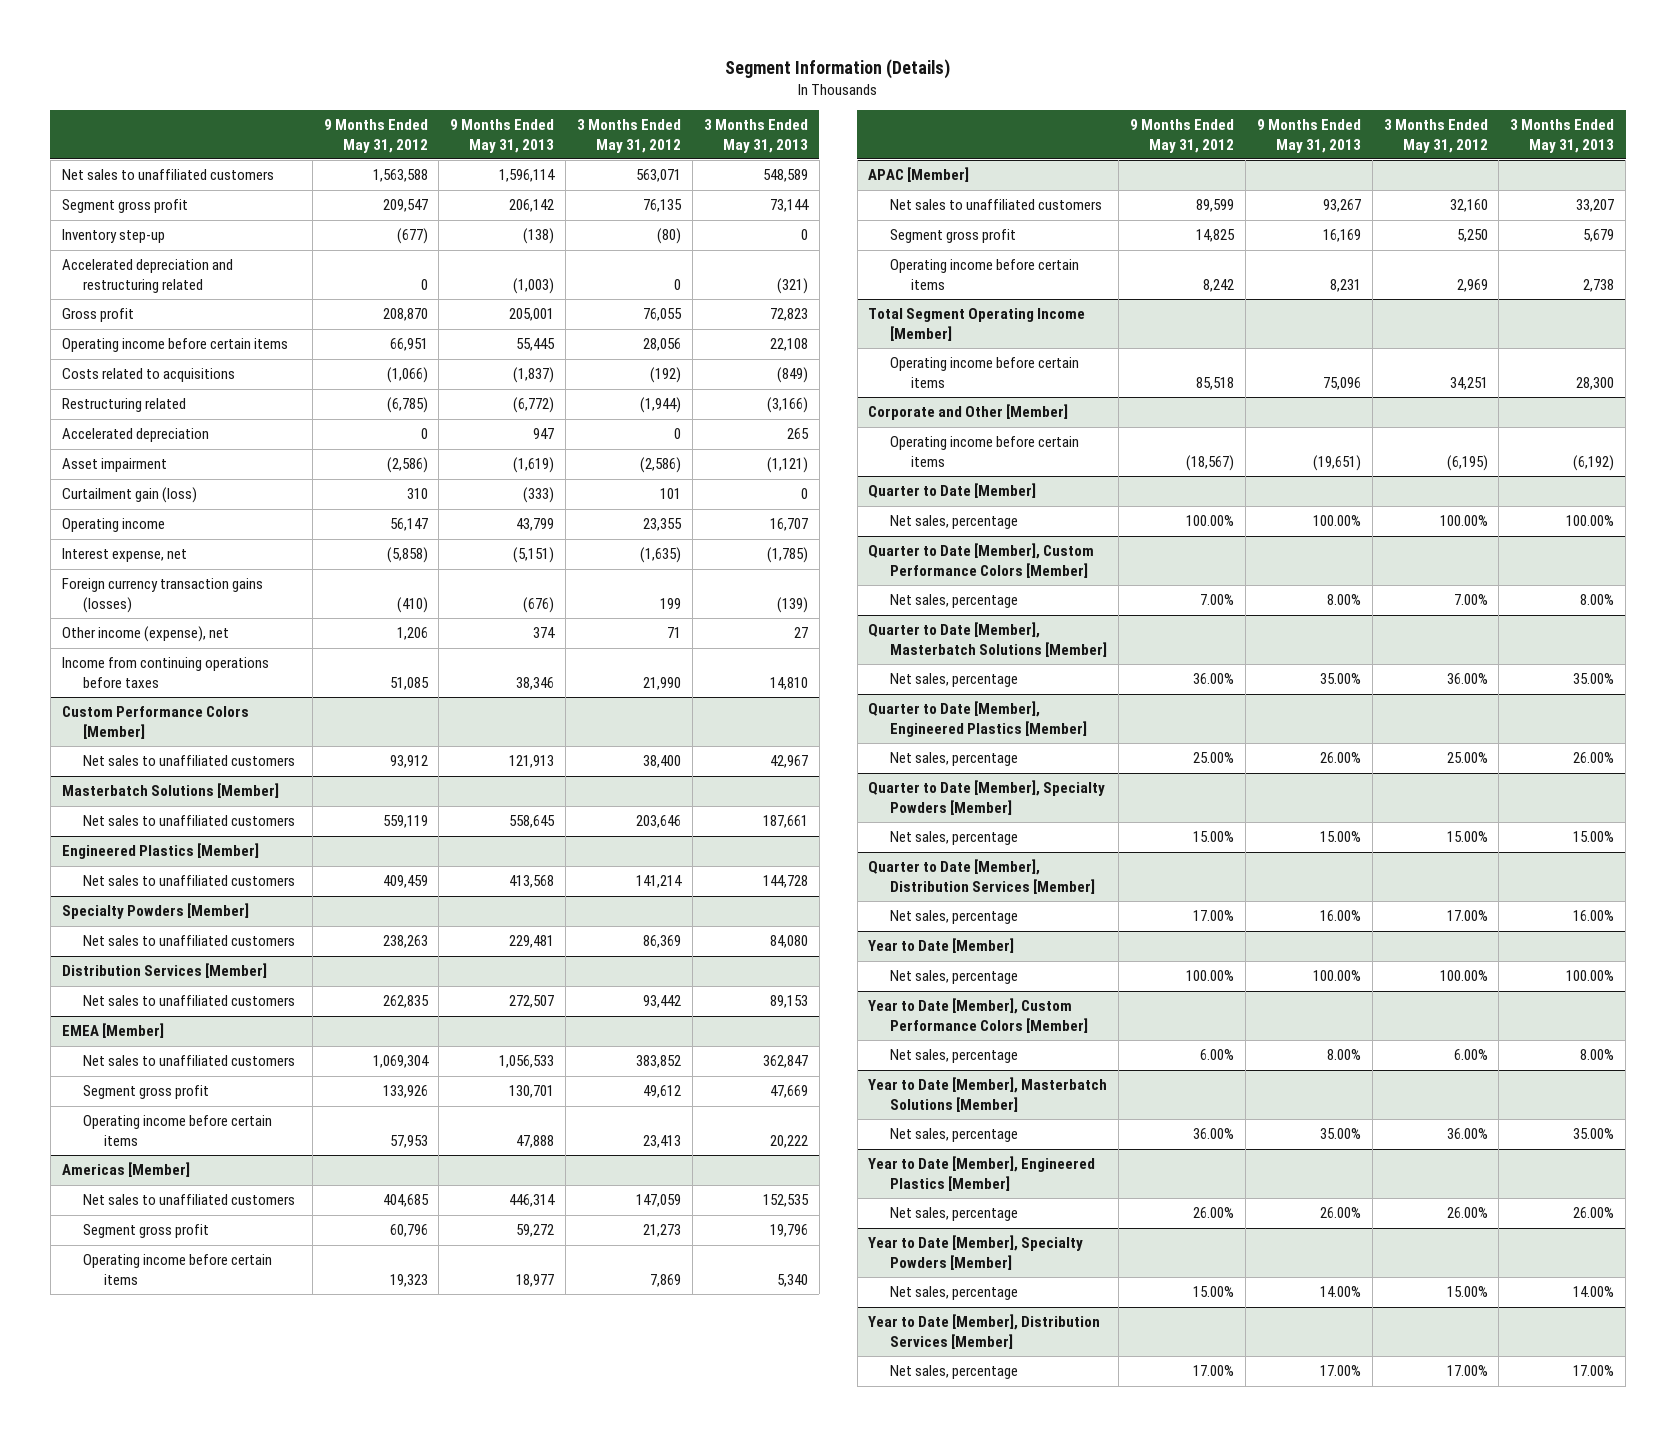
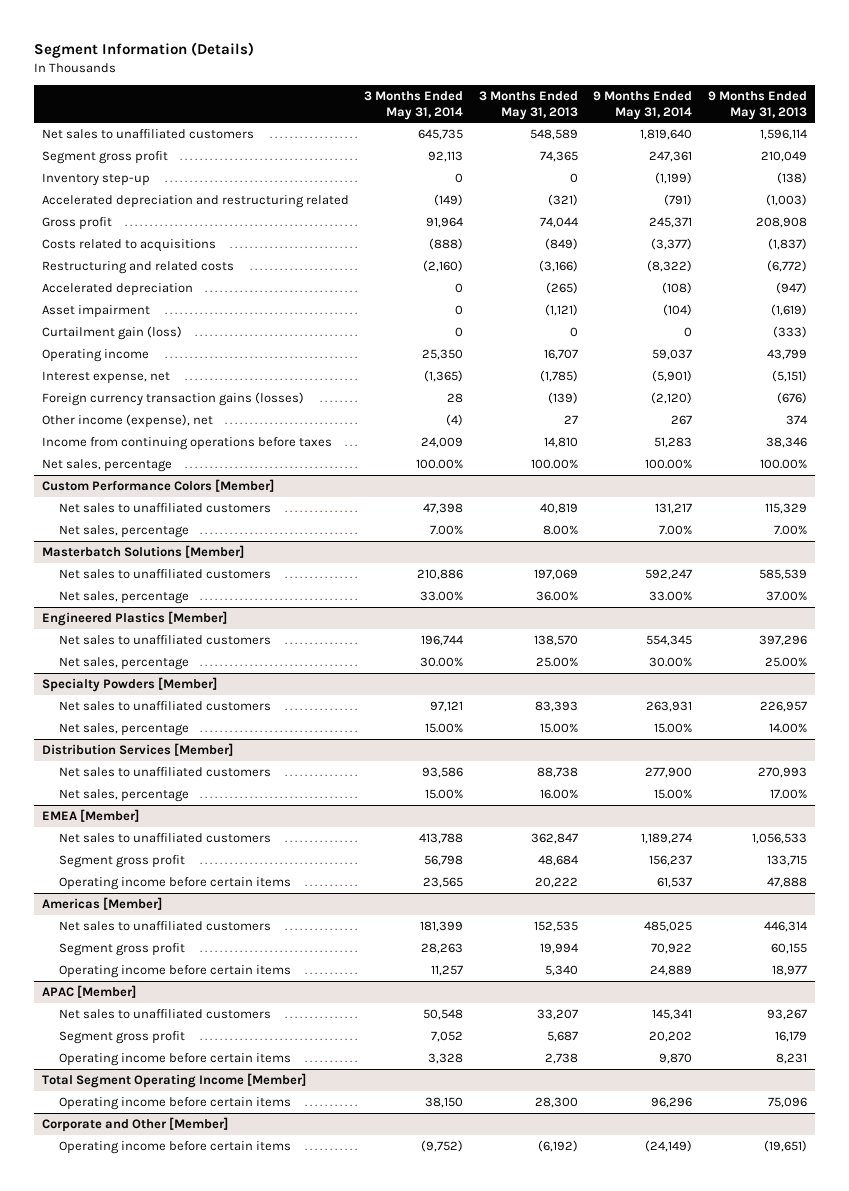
[323,119,428,153] 9 Months Ended May 31, 2012 -> none
[576,119,681,153] 3 Months Ended May 31, 2012 -> none
none -> [364,90,464,120] 3 Months Ended May 31, 2014
none -> [593,90,693,120] 9 Months Ended May 31, 2014
[509,199,555,213] 206,142 -> [760,150,807,162] 210,049
[769,199,809,213] 73,144 -> [539,150,578,162] 74,365
[61,338,288,353] Operating income before certain items -> none
[509,308,555,322] 205,001 -> [755,216,807,228] 208,908
[769,308,808,322] 72,823 -> [539,216,578,228] 74,044
[61,398,186,413] Restructuring related -> [41,260,234,274] Restructuring and related costs
[533,428,555,440] 947 -> [775,281,807,294] (947)
[786,428,809,440] 265 -> [545,281,578,294] (265)
none -> [41,458,172,472] Net sales, percentage
[509,755,555,769] 121,913 -> [764,502,807,514] 115,329
[769,755,808,769] 42,967 -> [539,502,578,514] 40,819
none -> [58,524,189,538] Net sales, percentage
[509,815,556,829] 558,645 -> [758,568,807,580] 585,539
[762,815,808,829] 187,661 -> [533,568,578,580] 197,069
none -> [58,590,189,604] Net sales, percentage
[509,875,555,889] 413,568 -> [758,634,807,646] 397,296
[762,875,808,889] 144,728 -> [533,634,578,646] 138,570
none -> [58,656,189,670] Net sales, percentage
[509,935,555,949] 229,481 -> [759,700,807,712] 226,957
[769,935,808,949] 84,080 -> [534,700,578,712] 83,393
none -> [58,722,189,736] Net sales, percentage
[509,995,555,1009] 272,507 -> [757,766,807,778] 270,993
[769,995,808,1009] 89,153 -> [536,766,578,778] 88,738
none -> [58,788,189,802] Net sales, percentage
[509,1085,555,1099] 130,701 -> [766,854,807,866] 133,715
[769,1085,808,1099] 47,669 -> [537,854,578,866] 48,684
[516,1224,555,1238] 59,272 -> [770,942,807,954] 60,155
[769,1224,808,1238] 19,796 -> [539,942,578,954] 19,994
[1322,229,1361,243] 16,169 -> [774,1030,807,1042] 16,179
[1583,229,1615,243] 5,679 -> [546,1030,578,1042] 5,687
[868,483,1037,499] Quarter to Date [Member] -> none
[889,515,1018,530] Net sales, percentage -> none
[868,543,1095,578] Quarter to Date [Member], Custom Performance Colors [Member] -> none
[889,594,1018,609] Net sales, percentage -> none
[868,622,1107,657] Quarter to Date [Member], Masterbatch Solutions [Member] -> none
[889,673,1018,688] Net sales, percentage -> none
[868,701,1087,737] Quarter to Date [Member], Engineered Plastics [Member] -> none
[889,752,1018,767] Net sales, percentage -> none
[868,780,1106,815] Quarter to Date [Member], Specialty Powders [Member] -> none
[889,831,1018,846] Net sales, percentage -> none
[868,859,1095,894] Quarter to Date [Member], Distribution Services [Member] -> none
[889,910,1018,925] Net sales, percentage -> none
[868,938,1015,954] Year to Date [Member] -> none
[889,970,1018,985] Net sales, percentage -> none
[868,998,1088,1033] Year to Date [Member], Custom Performance Colors [Member] -> none
[889,1049,1018,1064] Net sales, percentage -> none
[868,1077,1108,1112] Year to Date [Member], Masterbatch Solutions [Member] -> none
[889,1128,1018,1143] Net sales, percentage -> none
[868,1156,1096,1191] Year to Date [Member], Engineered Plastics [Member] -> none
[889,1207,1018,1222] Net sales, percentage -> none
[868,1235,1084,1270] Year to Date [Member], Specialty Powders [Member] -> none
[889,1286,1018,1301] Net sales, percentage -> none
[868,1314,1101,1349] Year to Date [Member], Distribution Services [Member] -> none
[889,1365,1018,1380] Net sales, percentage -> none

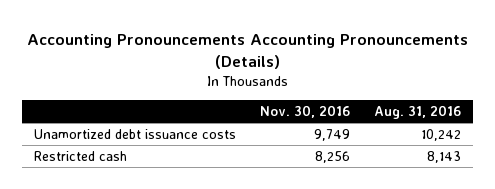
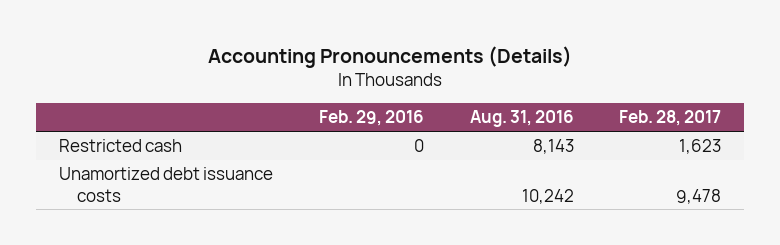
[26,33,468,69] Accounting Pronouncements Accounting Pronouncements (Details) -> [208,45,573,68] Accounting Pronouncements (Details)
[260,104,351,118] Nov. 30, 2016 -> none
none -> [318,110,424,127] Feb. 29, 2016
none -> [619,110,722,127] Feb. 28, 2017
[34,128,237,139] Unamortized debt issuance costs -> [59,167,274,202] Unamortized debt issuance costs

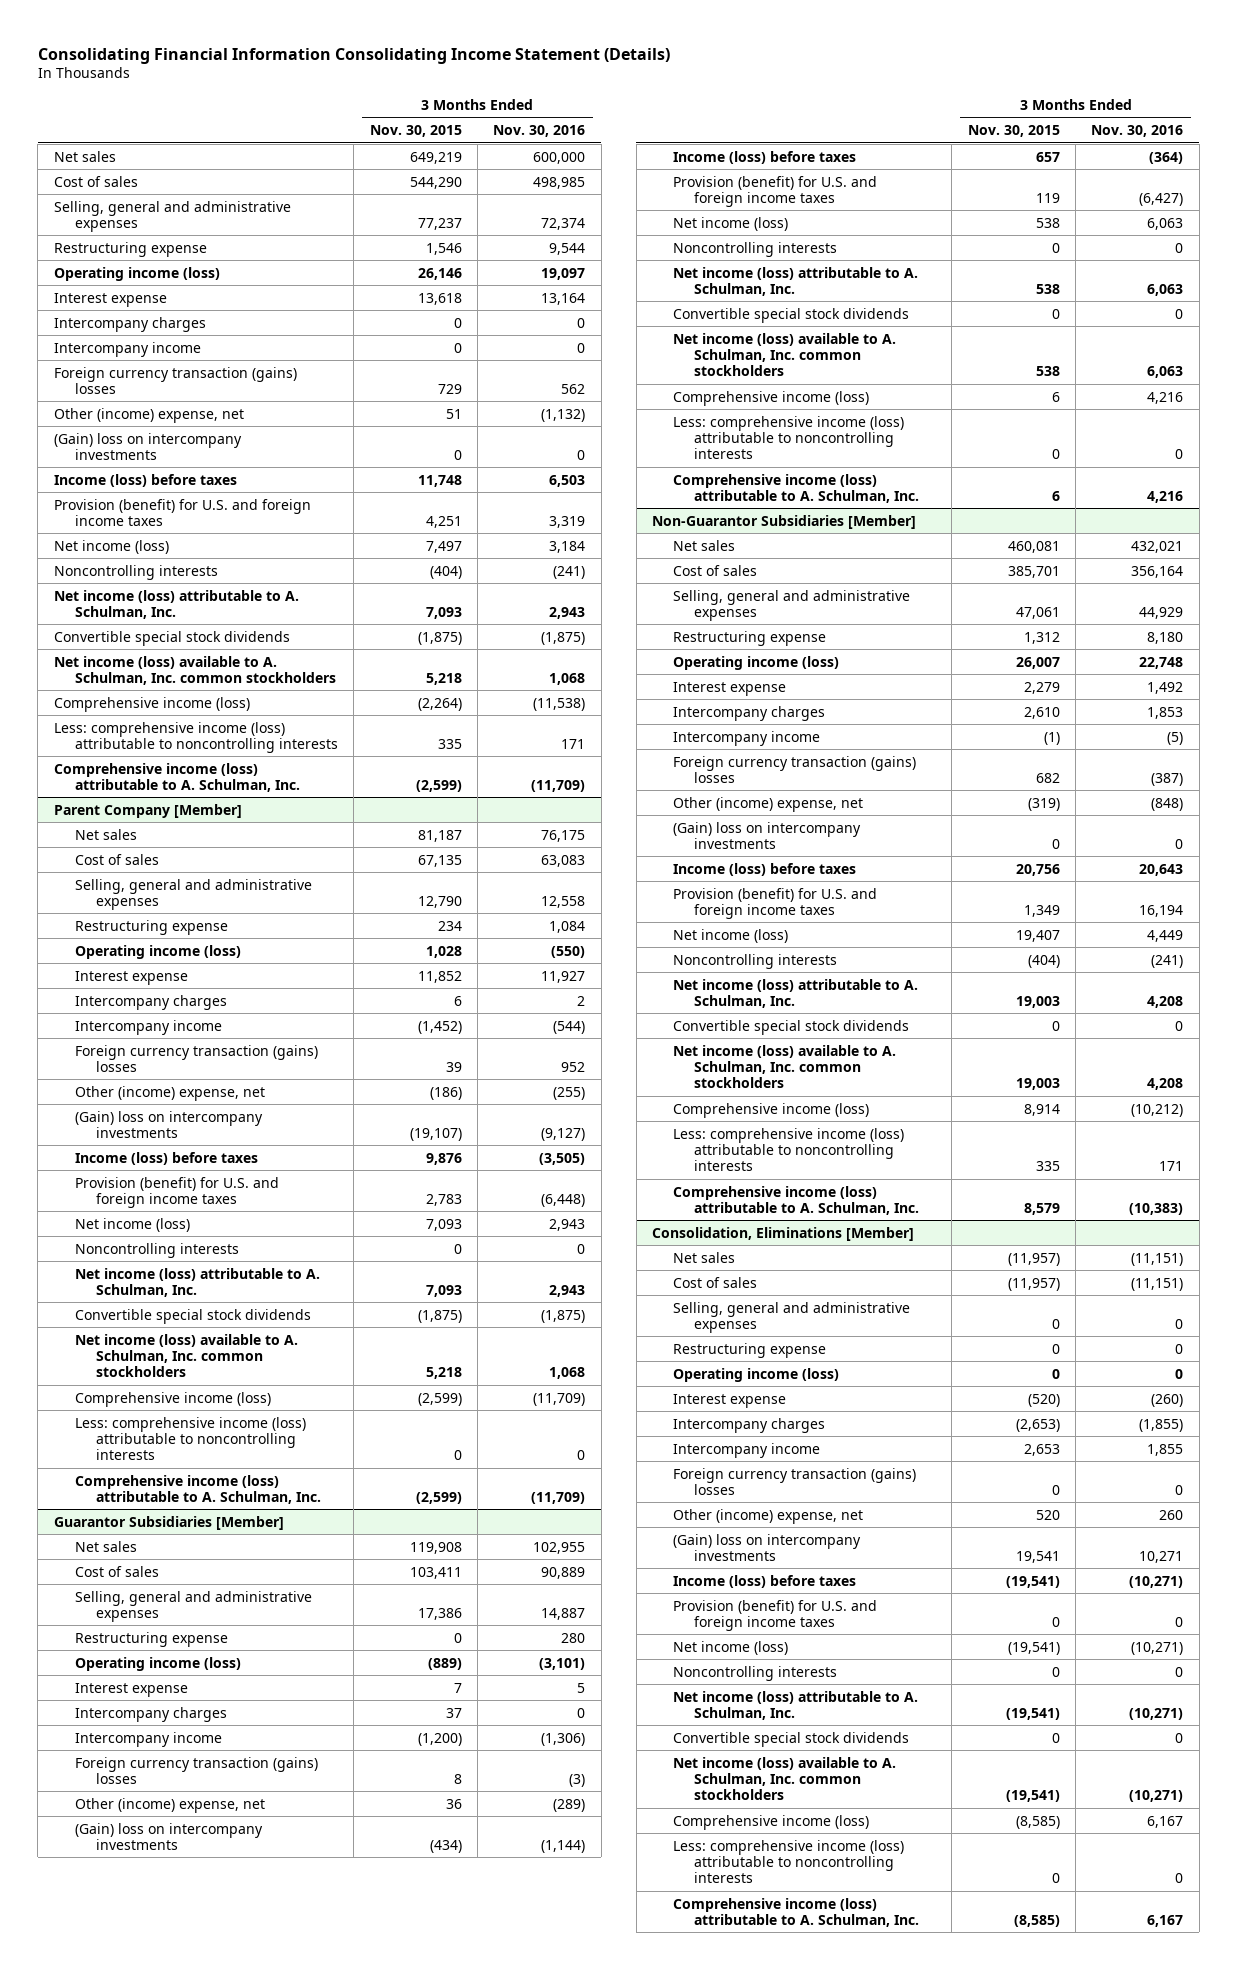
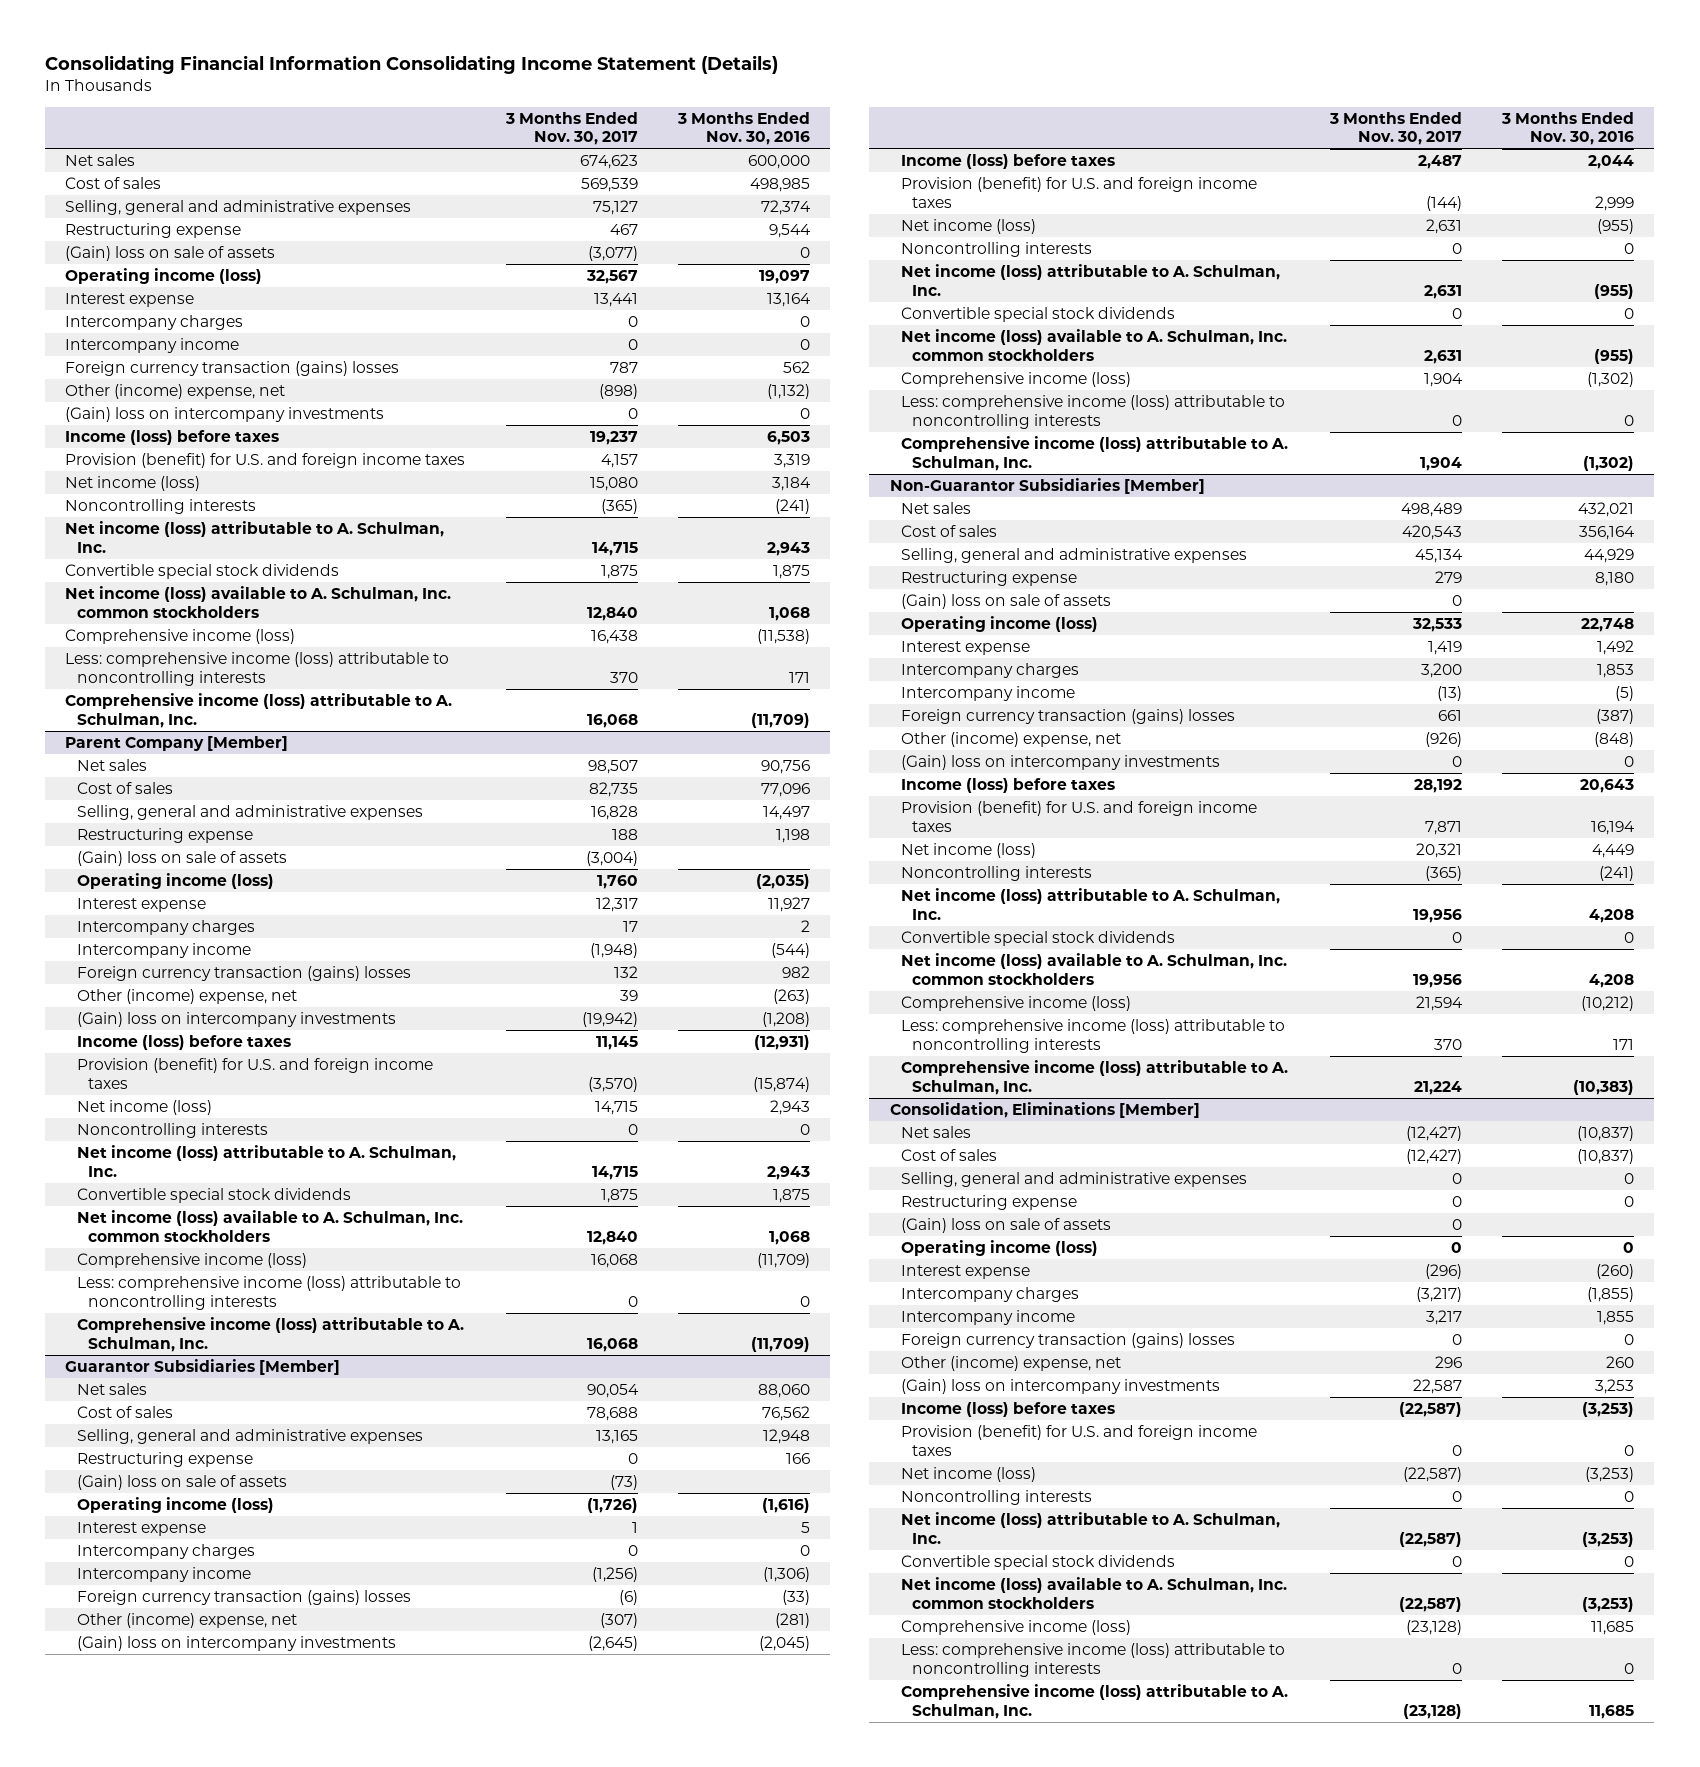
[369,125,462,138] Nov. 30, 2015 -> none
none -> [504,111,638,146] 3 Months Ended Nov. 30, 2017
none -> [65,246,276,262] (Gain) loss on sale of assets
[541,631,586,645] (1,875) -> [772,565,810,580] 1,875
[541,829,586,842] 76,175 -> [760,760,810,775] 90,756
[541,854,586,867] 63,083 -> [760,783,810,798] 77,096
[541,895,586,908] 12,558 -> [762,806,810,821] 14,497
[549,920,586,933] 1,084 -> [775,829,810,844] 1,198
none -> [76,851,287,867] (Gain) loss on sale of assets
[551,945,586,958] (550) -> [755,874,810,890] (2,035)
[561,1061,586,1072] 952 -> [781,966,810,979] 982
[553,1086,586,1100] (255) -> [772,989,810,1005] (263)
[541,1127,586,1141] (9,127) -> [761,1012,810,1028] (1,208)
[539,1152,586,1165] (3,505) -> [753,1035,810,1051] (12,931)
[541,1193,586,1207] (6,448) -> [752,1076,810,1092] (15,874)
[541,1309,586,1323] (1,875) -> [772,1189,810,1204] 1,875
[533,1541,586,1554] 102,955 -> [757,1384,810,1399] 88,060
[541,1566,586,1579] 90,889 -> [761,1406,810,1422] 76,562
[541,1607,586,1620] 14,887 -> [762,1429,810,1445] 12,948
[561,1632,586,1643] 280 -> [785,1453,810,1465] 166
none -> [76,1475,287,1491] (Gain) loss on sale of assets
[539,1657,586,1670] (3,101) -> [761,1498,810,1514] (1,616)
[569,1773,586,1787] (3) -> [781,1590,810,1606] (33)
[553,1798,586,1812] (289) -> [774,1613,810,1629] (281)
[541,1839,586,1853] (1,144) -> [758,1636,810,1652] (2,045)
[1149,151,1184,164] (364) -> [1588,155,1635,170] 2,044
[1139,192,1184,206] (6,427) -> [1595,195,1635,211] 2,999
[1147,217,1184,230] 6,063 -> [1597,219,1635,235] (955)
[1147,283,1184,296] 6,063 -> [1594,283,1635,299] (955)
[1147,366,1184,379] 6,063 -> [1594,348,1635,364] (955)
[1147,391,1184,404] 4,216 -> [1587,372,1635,388] (1,302)
[1147,490,1184,503] 4,216 -> [1583,455,1635,471] (1,302)
none -> [900,594,1111,610] (Gain) loss on sale of assets
[1131,1252,1184,1266] (11,151) -> [1577,1126,1635,1142] (10,837)
[1131,1277,1184,1291] (11,151) -> [1577,1149,1635,1165] (10,837)
none -> [900,1218,1111,1234] (Gain) loss on sale of assets
[1139,1550,1184,1563] 10,271 -> [1595,1379,1635,1395] 3,253
[1129,1575,1184,1588] (10,271) -> [1582,1402,1635,1418] (3,253)
[1131,1641,1184,1655] (10,271) -> [1585,1467,1635,1483] (3,253)
[1129,1707,1184,1720] (10,271) -> [1582,1531,1635,1547] (3,253)
[1129,1790,1184,1803] (10,271) -> [1582,1596,1635,1612] (3,253)
[1147,1815,1184,1828] 6,167 -> [1591,1621,1635,1636] 11,685
[1147,1914,1184,1927] 6,167 -> [1589,1704,1635,1719] 11,685

